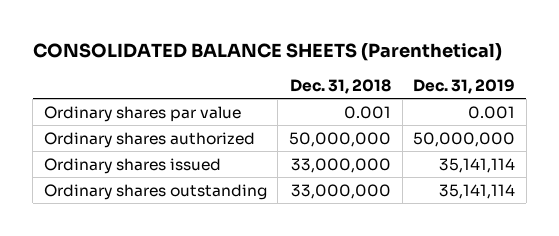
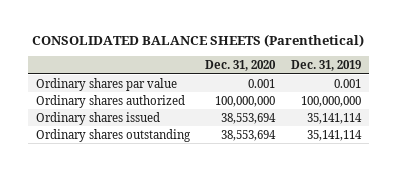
[290,79,392,95] Dec. 31, 2018 -> none
none -> [205,60,277,72] Dec. 31, 2020
[413,131,516,147] 50,000,000 -> [301,95,362,107] 100,000,000

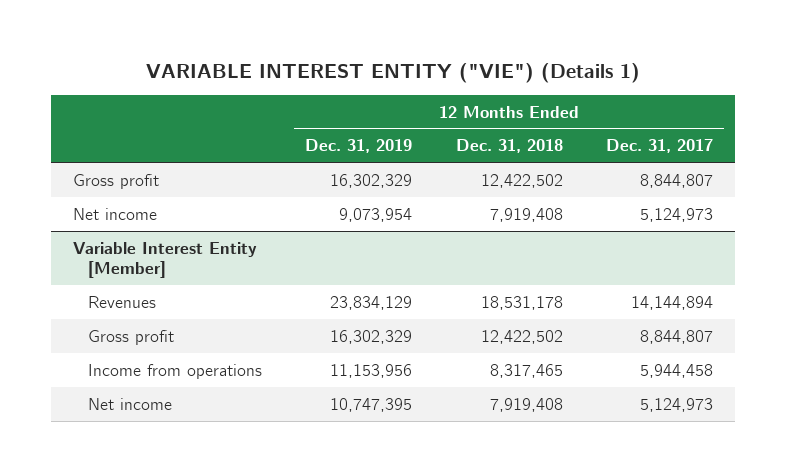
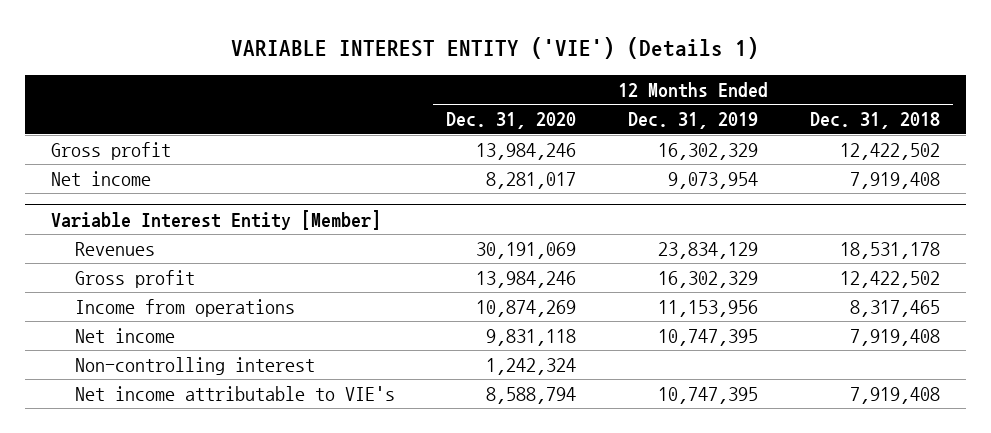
[146,62,641,83] VARIABLE INTEREST ENTITY ("VIE") (Details 1) -> [231,37,760,60] VARIABLE INTEREST ENTITY ('VIE') (Details 1)
[606,139,714,154] Dec. 31, 2017 -> none
none -> [446,112,577,130] Dec. 31, 2020
none -> [74,356,315,375] Non-controlling interest
none -> [74,385,395,401] Net income attributable to VIE's

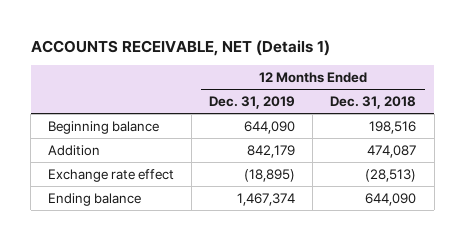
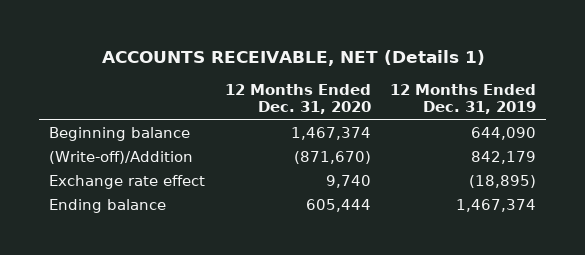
[330,96,417,110] Dec. 31, 2018 -> none
none -> [224,84,371,115] 12 Months Ended Dec. 31, 2020
[48,144,101,156] Addition -> [49,150,194,164] (Write-off)/Addition

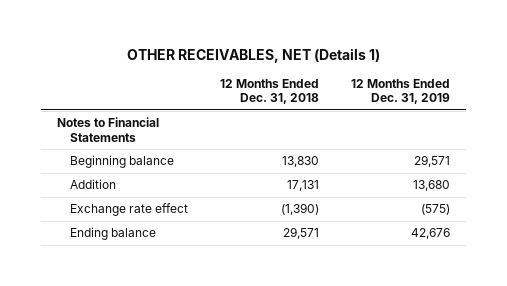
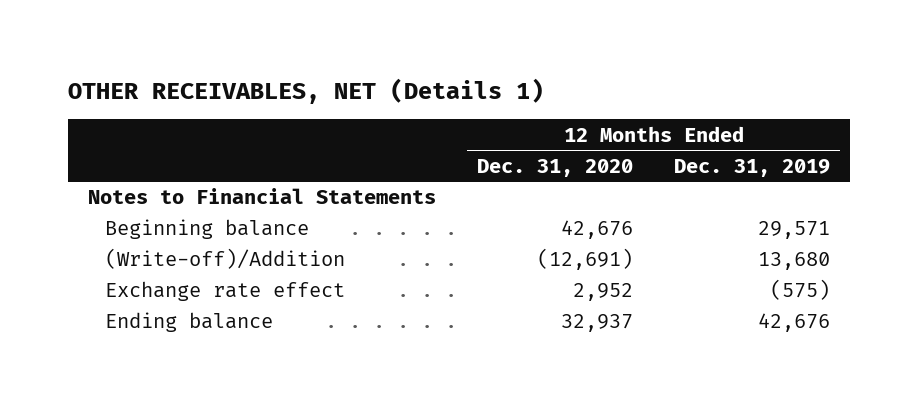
[220,79,320,105] 12 Months Ended Dec. 31, 2018 -> none
none -> [477,158,634,177] Dec. 31, 2020
[70,179,117,190] Addition -> [105,248,346,270] (Write-off)/Addition

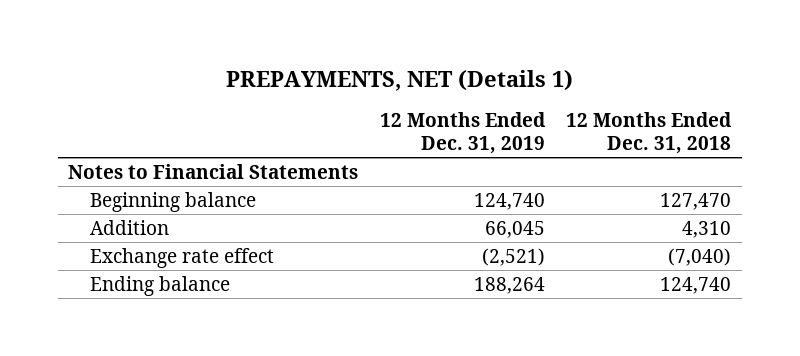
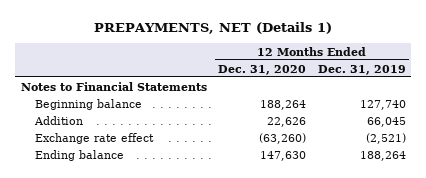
[566,112,733,155] 12 Months Ended Dec. 31, 2018 -> none
none -> [218,64,307,75] Dec. 31, 2020
[473,192,545,210] 124,740 -> [359,99,406,110] 127,740

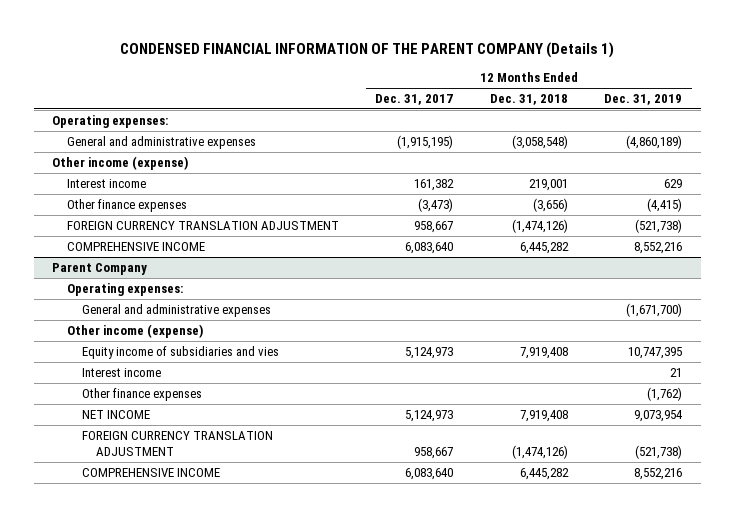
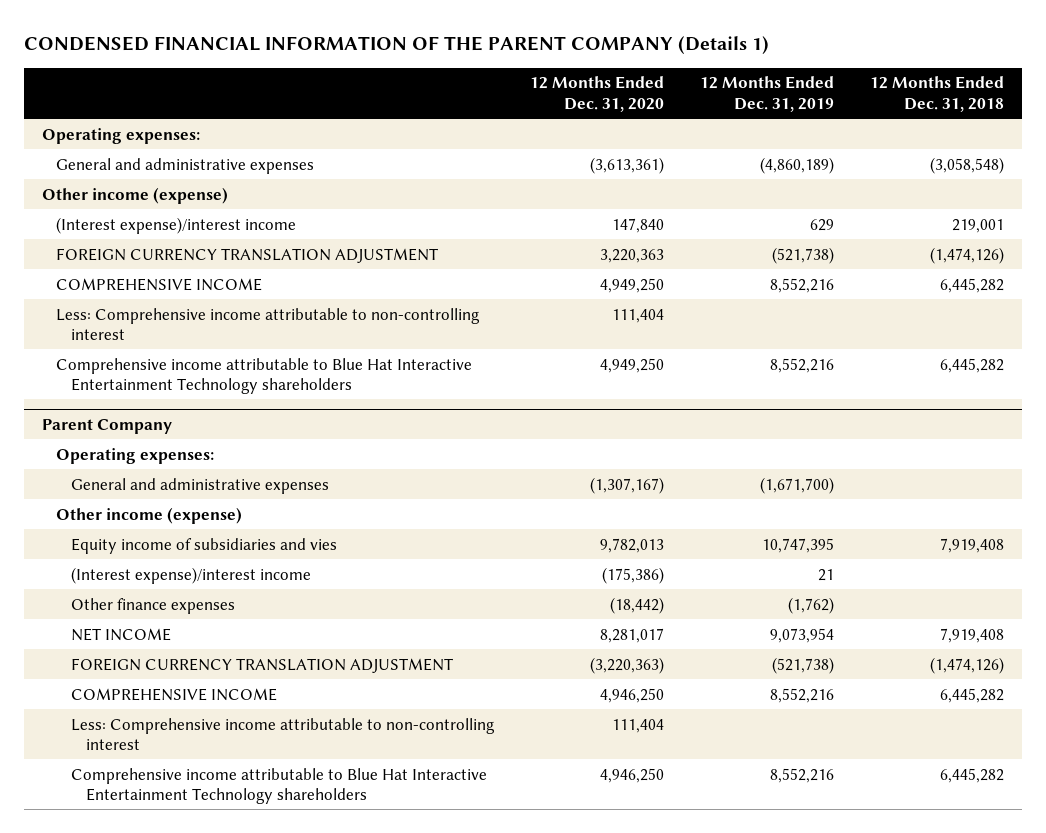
[375,94,454,106] Dec. 31, 2017 -> none
none -> [530,76,665,112] 12 Months Ended Dec. 31, 2020
[66,198,187,212] Other finance expenses -> none
[66,178,146,188] Interest income -> [56,216,297,234] (Interest expense)/interest income
none -> [56,307,481,340] Less: Comprehensive income attributable to non-controlling interest
none -> [56,357,473,394] Comprehensive income attributable to Blue Hat Interactive Entertainment Technology shareholders
[81,367,161,377] Interest income -> [71,566,312,584] (Interest expense)/interest income
none -> [71,717,496,750] Less: Comprehensive income attributable to non-controlling interest
none -> [71,767,488,804] Comprehensive income attributable to Blue Hat Interactive Entertainment Technology shareholders

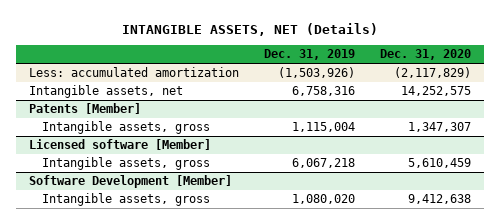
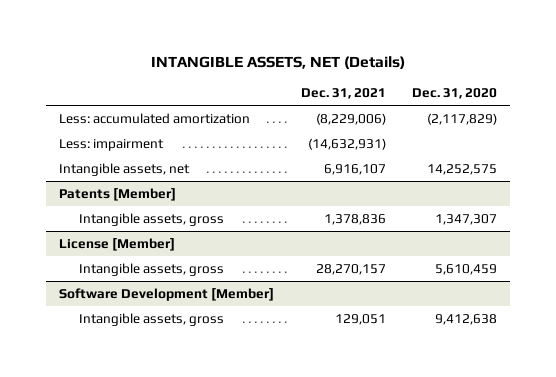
[263,49,355,61] Dec. 31, 2019 -> none
none -> [300,88,386,100] Dec. 31, 2021
none -> [59,138,165,151] Less: impairment
[28,139,211,151] Licensed software [Member] -> [59,237,176,251] License [Member]

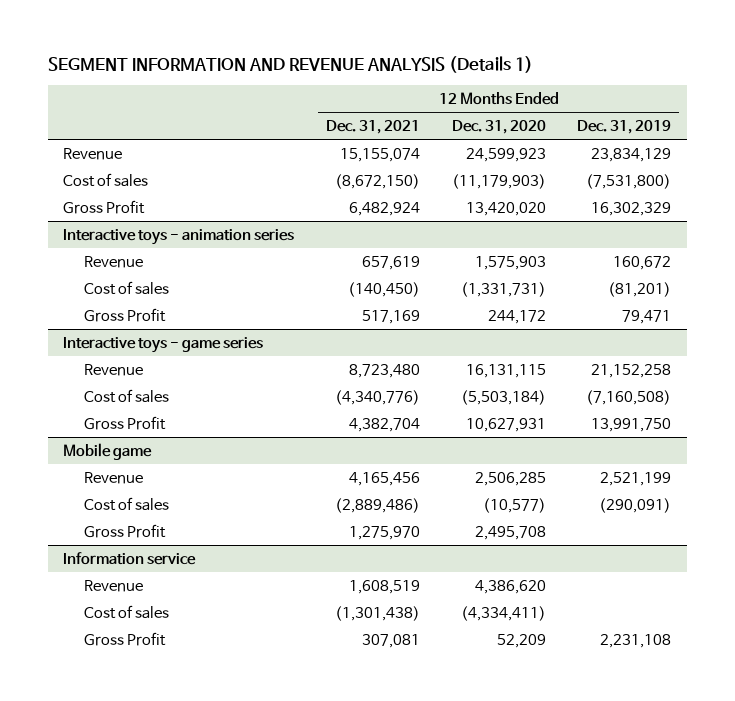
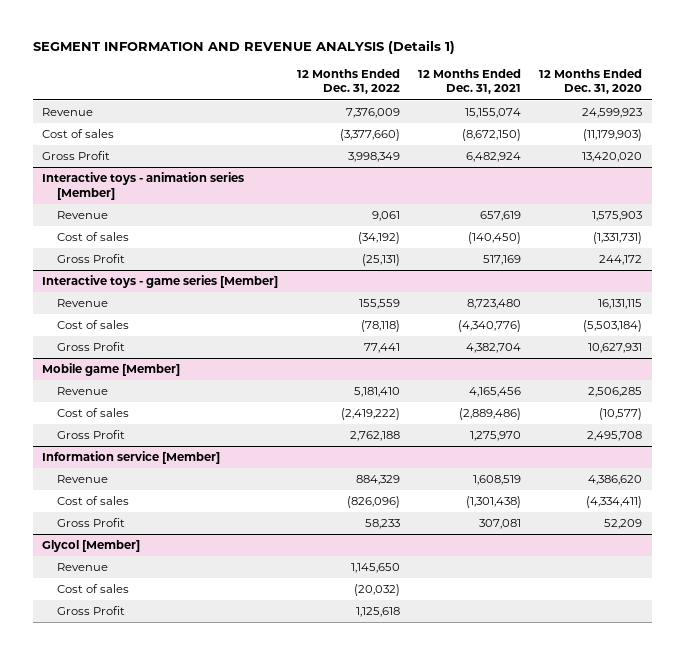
[577,119,672,134] Dec. 31, 2019 -> none
none -> [296,68,400,95] 12 Months Ended Dec. 31, 2022
[63,228,295,245] Interactive toys - animation series -> [42,172,245,200] Interactive toys - animation series [Member]
[63,336,264,353] Interactive toys - game series -> [42,275,279,289] Interactive toys - game series [Member]
[63,442,153,460] Mobile game -> [42,363,181,377] Mobile game [Member]
[63,551,197,565] Information service -> [42,451,221,465] Information service [Member]
none -> [42,540,141,553] Glycol [Member]
none -> [56,563,108,572] Revenue
none -> [56,584,129,594] Cost of sales
none -> [56,606,125,616] Gross Profit

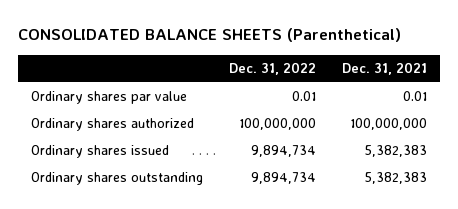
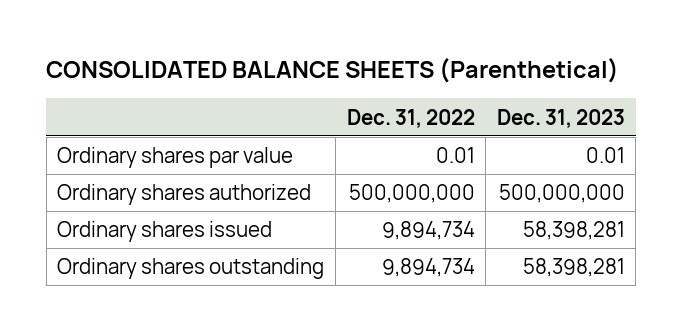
[342,61,428,75] Dec. 31, 2021 -> none
none -> [496,108,625,128] Dec. 31, 2023
[239,118,317,131] 100,000,000 -> [348,184,475,204] 500,000,000

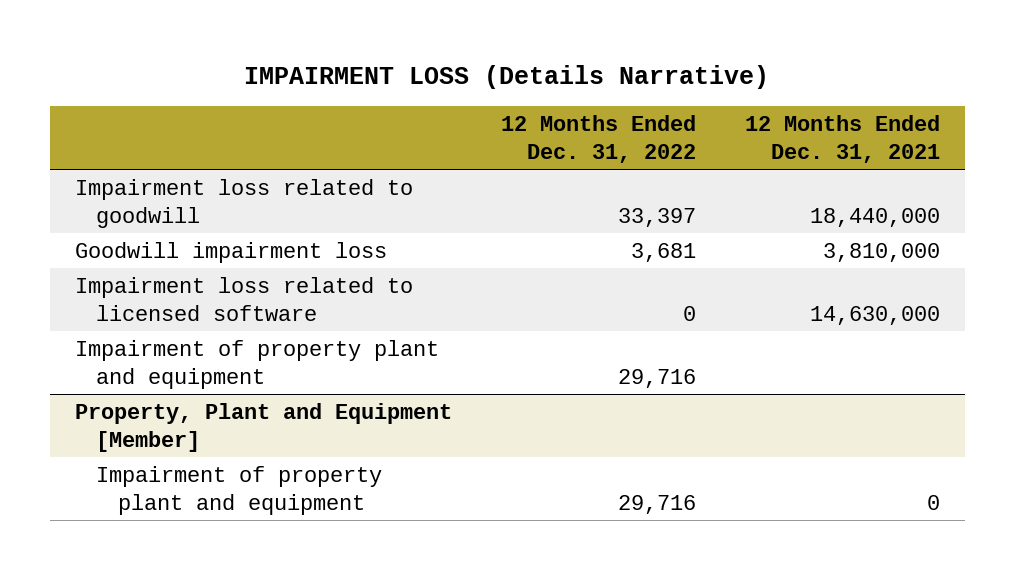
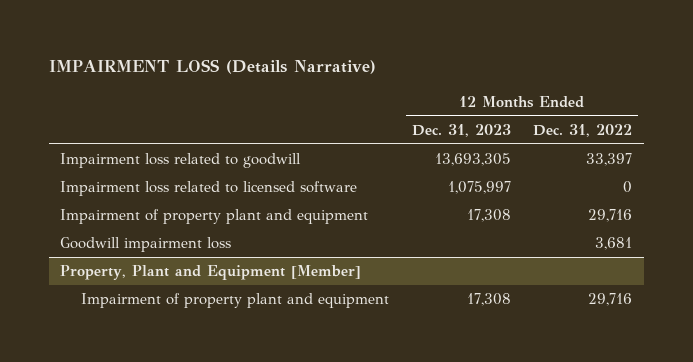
[745,114,941,164] 12 Months Ended Dec. 31, 2021 -> none
none -> [411,123,511,137] Dec. 31, 2023
[74,241,387,263] Goodwill impairment loss -> [60,237,232,253] Goodwill impairment loss

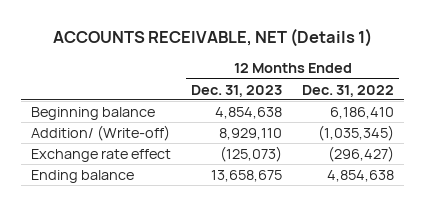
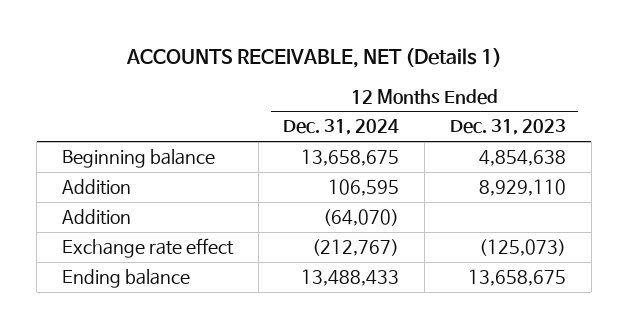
[302,84,395,97] Dec. 31, 2022 -> none
none -> [283,119,400,136] Dec. 31, 2024
[31,124,171,141] Addition/ (Write-off) -> [62,179,132,196] Addition
none -> [62,209,132,226] Addition

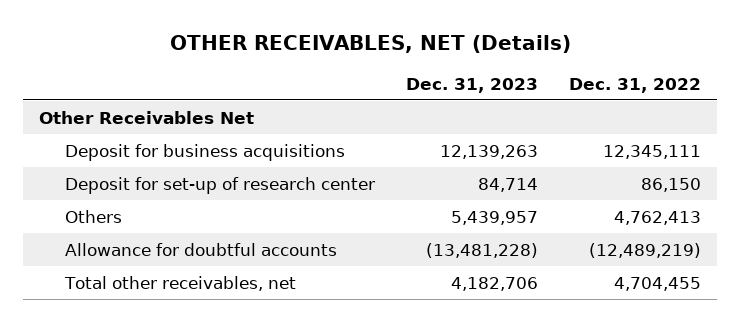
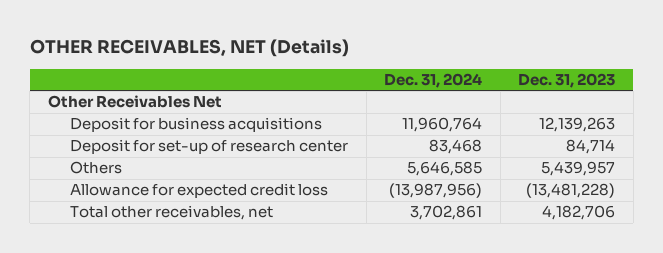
[569,77,702,93] Dec. 31, 2022 -> none
none -> [384,72,483,88] Dec. 31, 2024
[64,242,337,256] Allowance for doubtful accounts -> [70,183,329,199] Allowance for expected credit loss

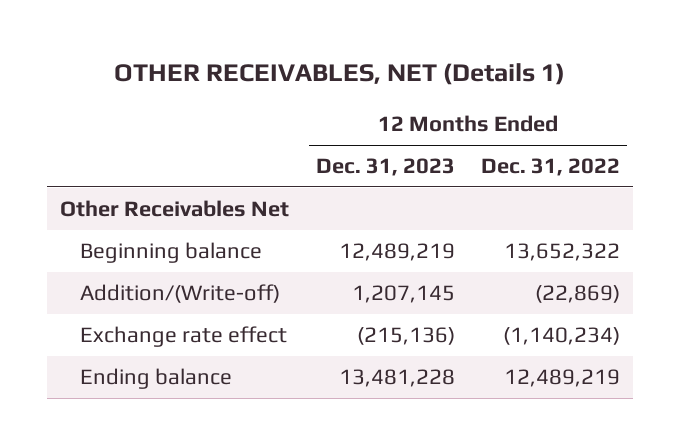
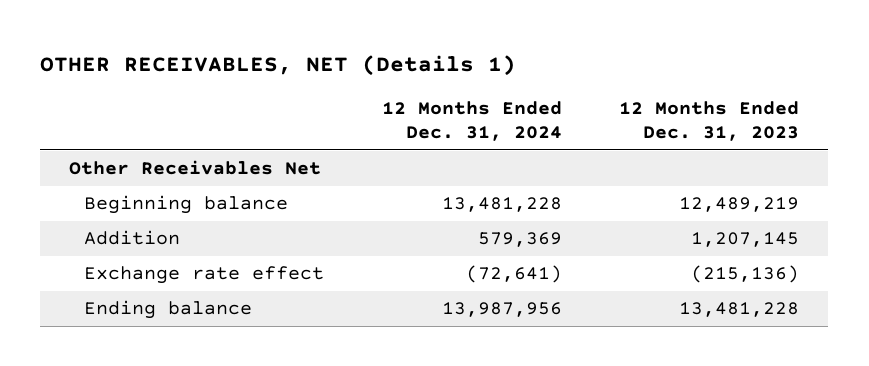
[481,158,621,177] Dec. 31, 2022 -> none
none -> [381,101,562,142] 12 Months Ended Dec. 31, 2024
[80,283,281,303] Addition/(Write-off) -> [84,230,181,246] Addition

